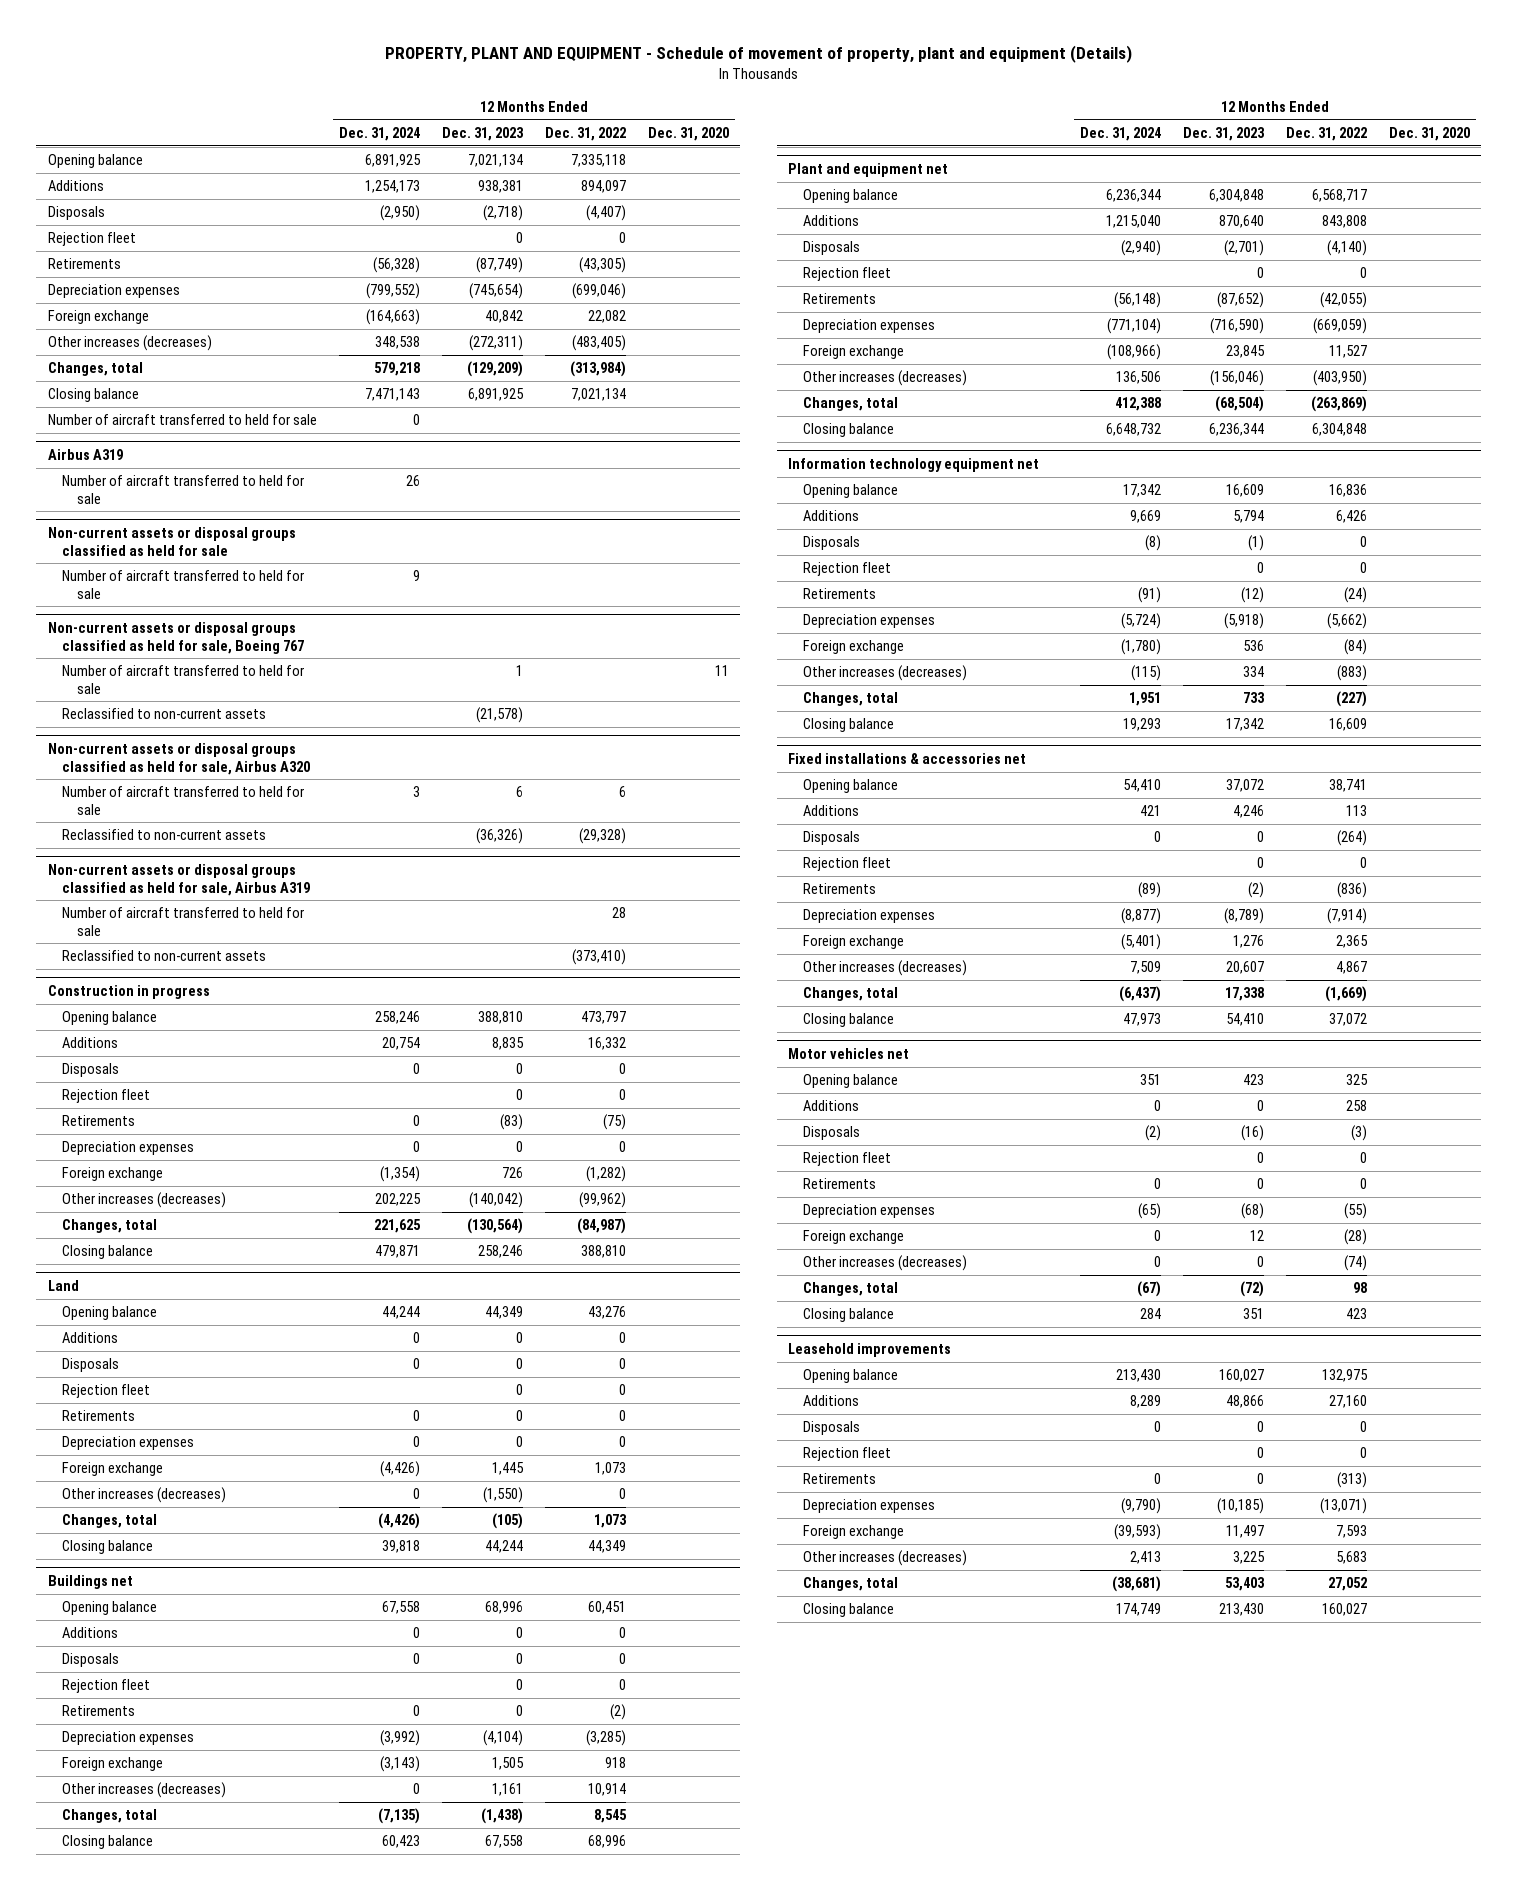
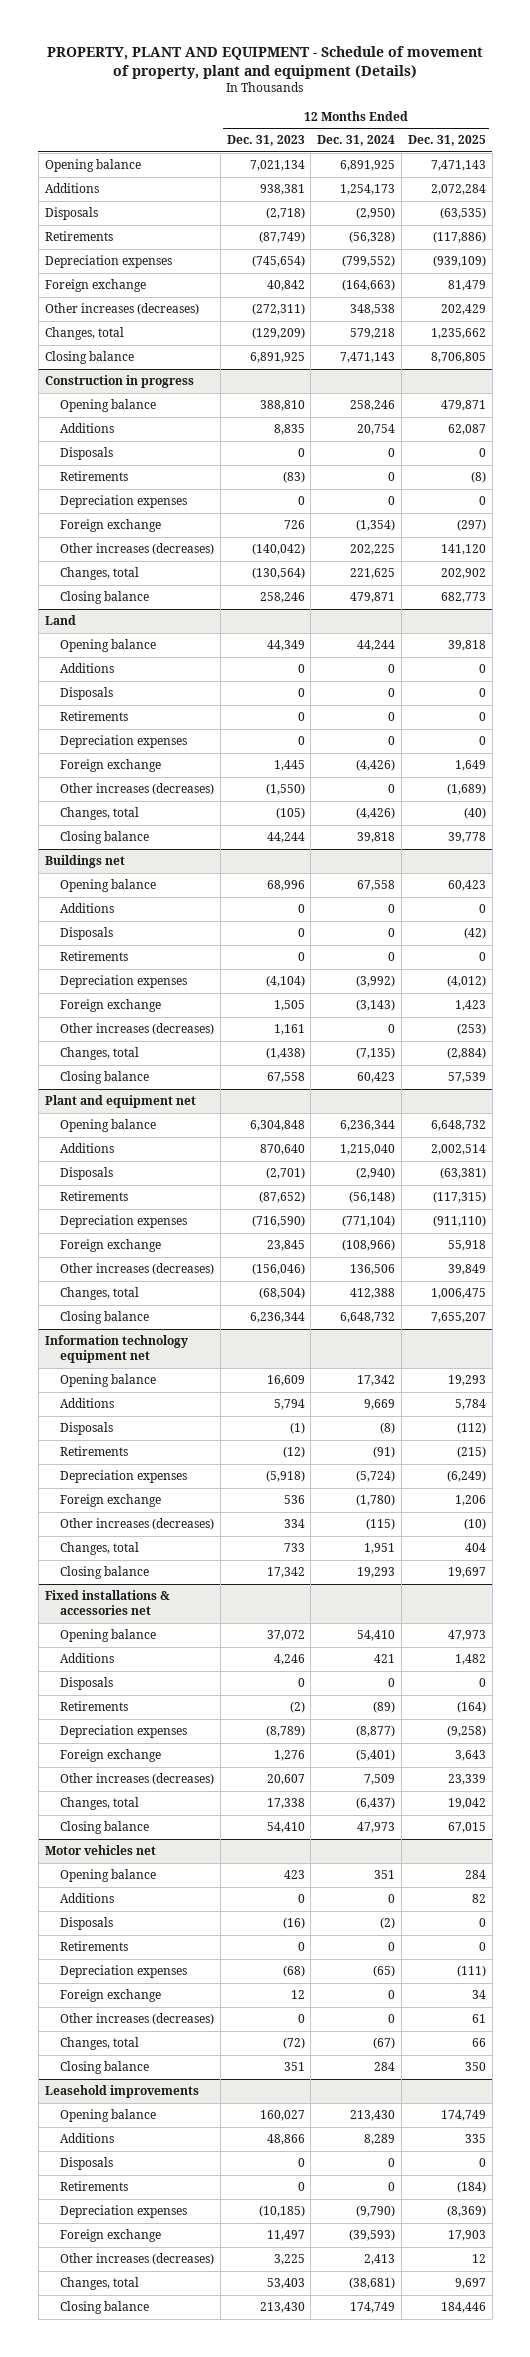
[545,126,627,141] Dec. 31, 2022 -> none
[648,126,730,141] Dec. 31, 2020 -> none
none -> [407,135,486,147] Dec. 31, 2025
[47,232,136,247] Rejection fleet -> none
[47,414,317,426] Number of aircraft transferred to held for sale -> none
[47,448,123,460] Airbus A319 -> none
[62,475,305,504] Number of aircraft transferred to held for sale -> none
[47,526,296,556] Non-current assets or disposal groups classified as held for sale -> none
[62,570,305,599] Number of aircraft transferred to held for sale -> none
[47,621,305,654] Non-current assets or disposal groups classified as held for sale, Boeing 767 -> none
[62,665,305,694] Number of aircraft transferred to held for sale -> none
[62,708,267,720] Reclassified to non-current assets -> none
[47,742,311,775] Non-current assets or disposal groups classified as held for sale, Airbus A320 -> none
[62,786,305,815] Number of aircraft transferred to held for sale -> none
[62,829,267,841] Reclassified to non-current assets -> none
[47,863,311,896] Non-current assets or disposal groups classified as held for sale, Airbus A319 -> none
[62,907,305,936] Number of aircraft transferred to held for sale -> none
[62,950,267,962] Reclassified to non-current assets -> none
[62,1089,151,1104] Rejection fleet -> none
[62,1384,151,1399] Rejection fleet -> none
[62,1679,151,1694] Rejection fleet -> none
[803,267,892,282] Rejection fleet -> none
[803,562,892,577] Rejection fleet -> none
[803,857,892,872] Rejection fleet -> none
[803,1152,892,1167] Rejection fleet -> none
[803,1447,892,1462] Rejection fleet -> none

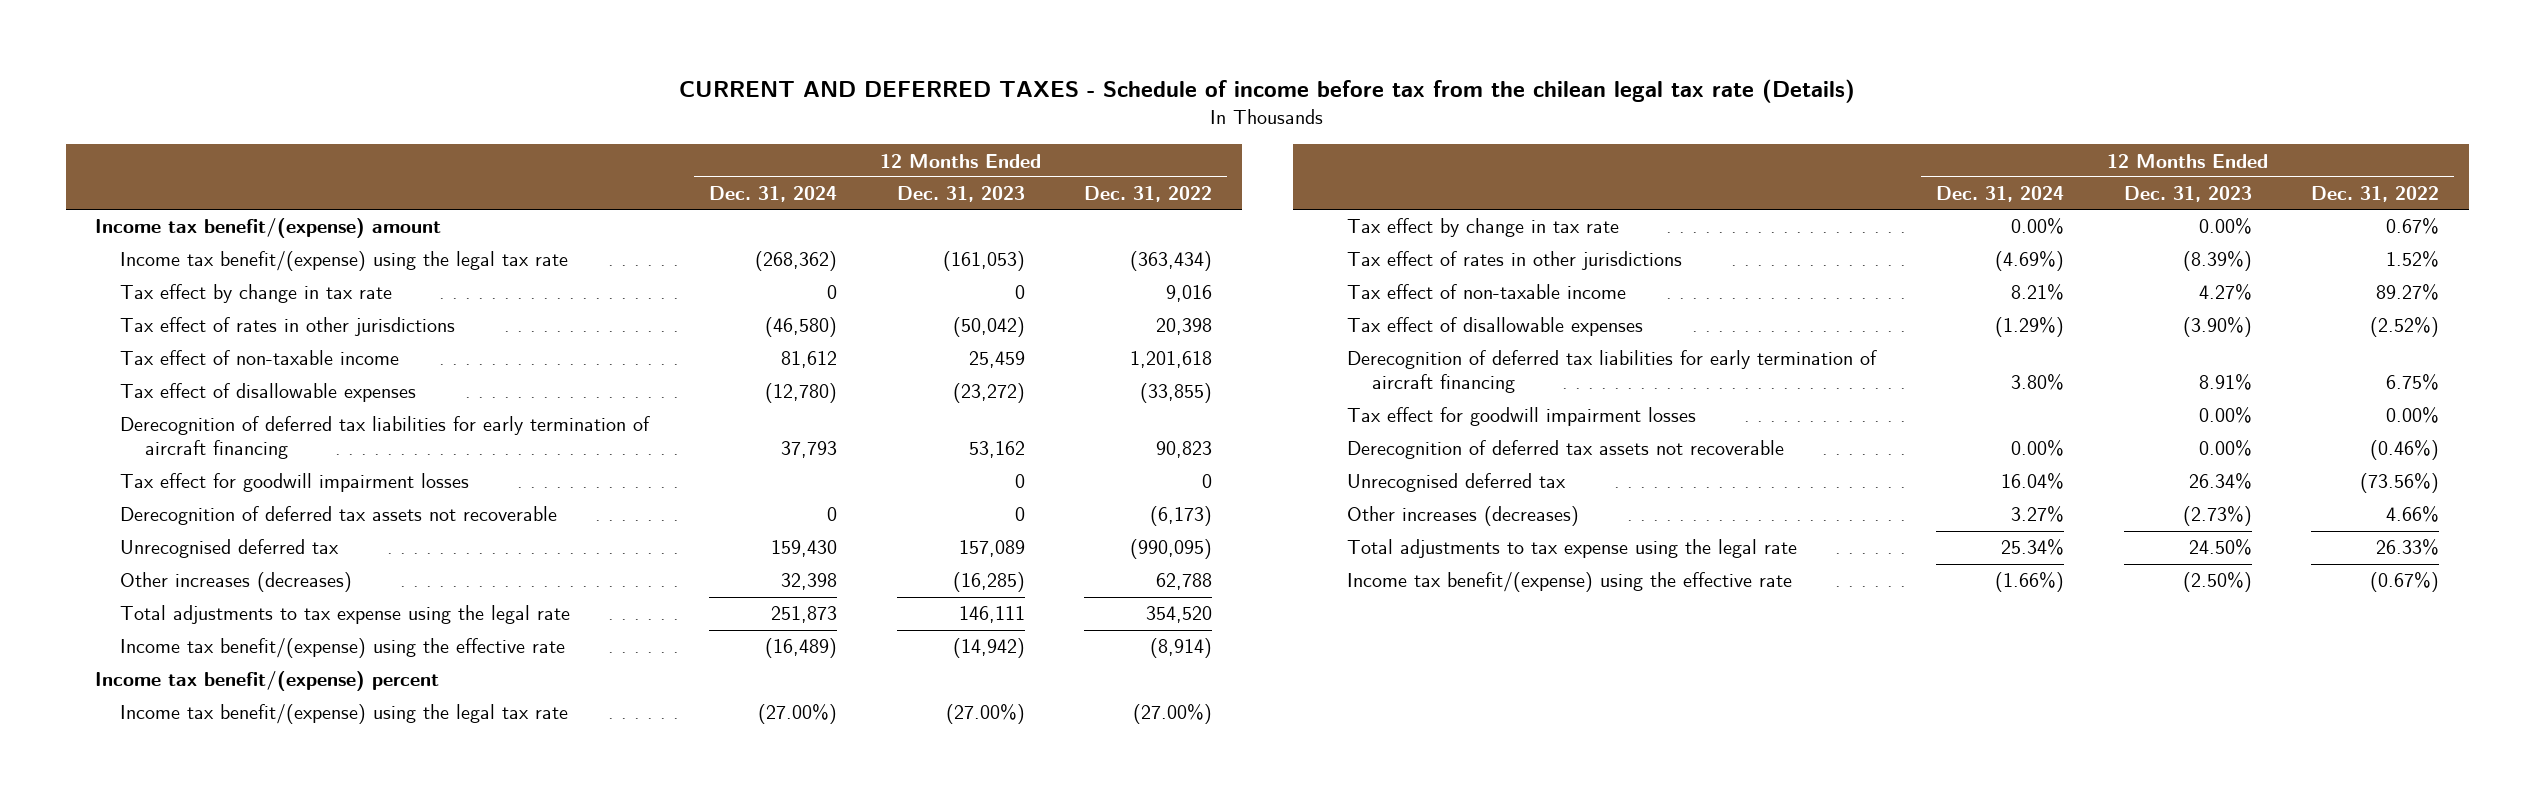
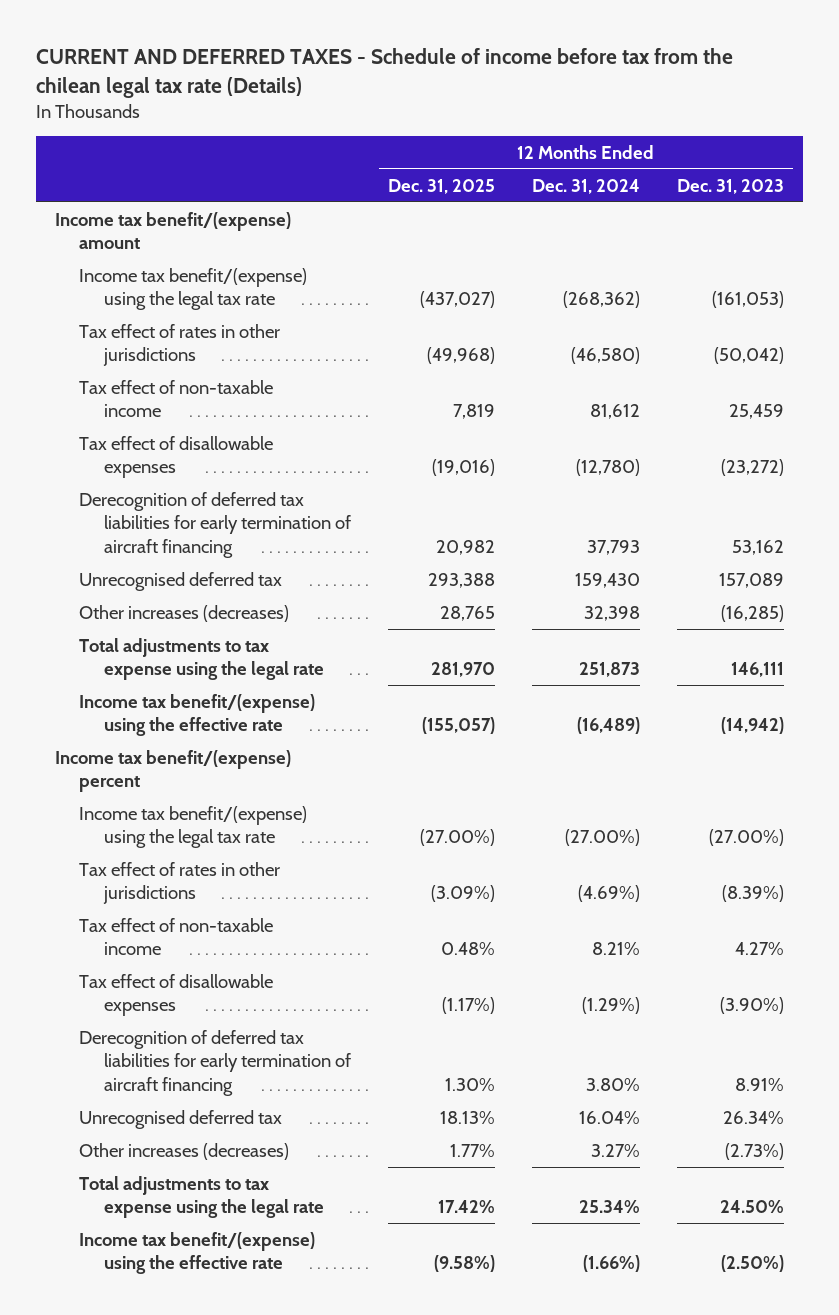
[1084,186,1213,203] Dec. 31, 2022 -> none
none -> [387,178,495,194] Dec. 31, 2025
[120,284,393,304] Tax effect by change in tax rate -> none
[120,473,470,493] Tax effect for goodwill impairment losses -> none
[120,506,558,526] Derecognition of deferred tax assets not recoverable -> none
[1347,218,1620,238] Tax effect by change in tax rate -> none
[1347,407,1697,427] Tax effect for goodwill impairment losses -> none
[1347,440,1785,460] Derecognition of deferred tax assets not recoverable -> none

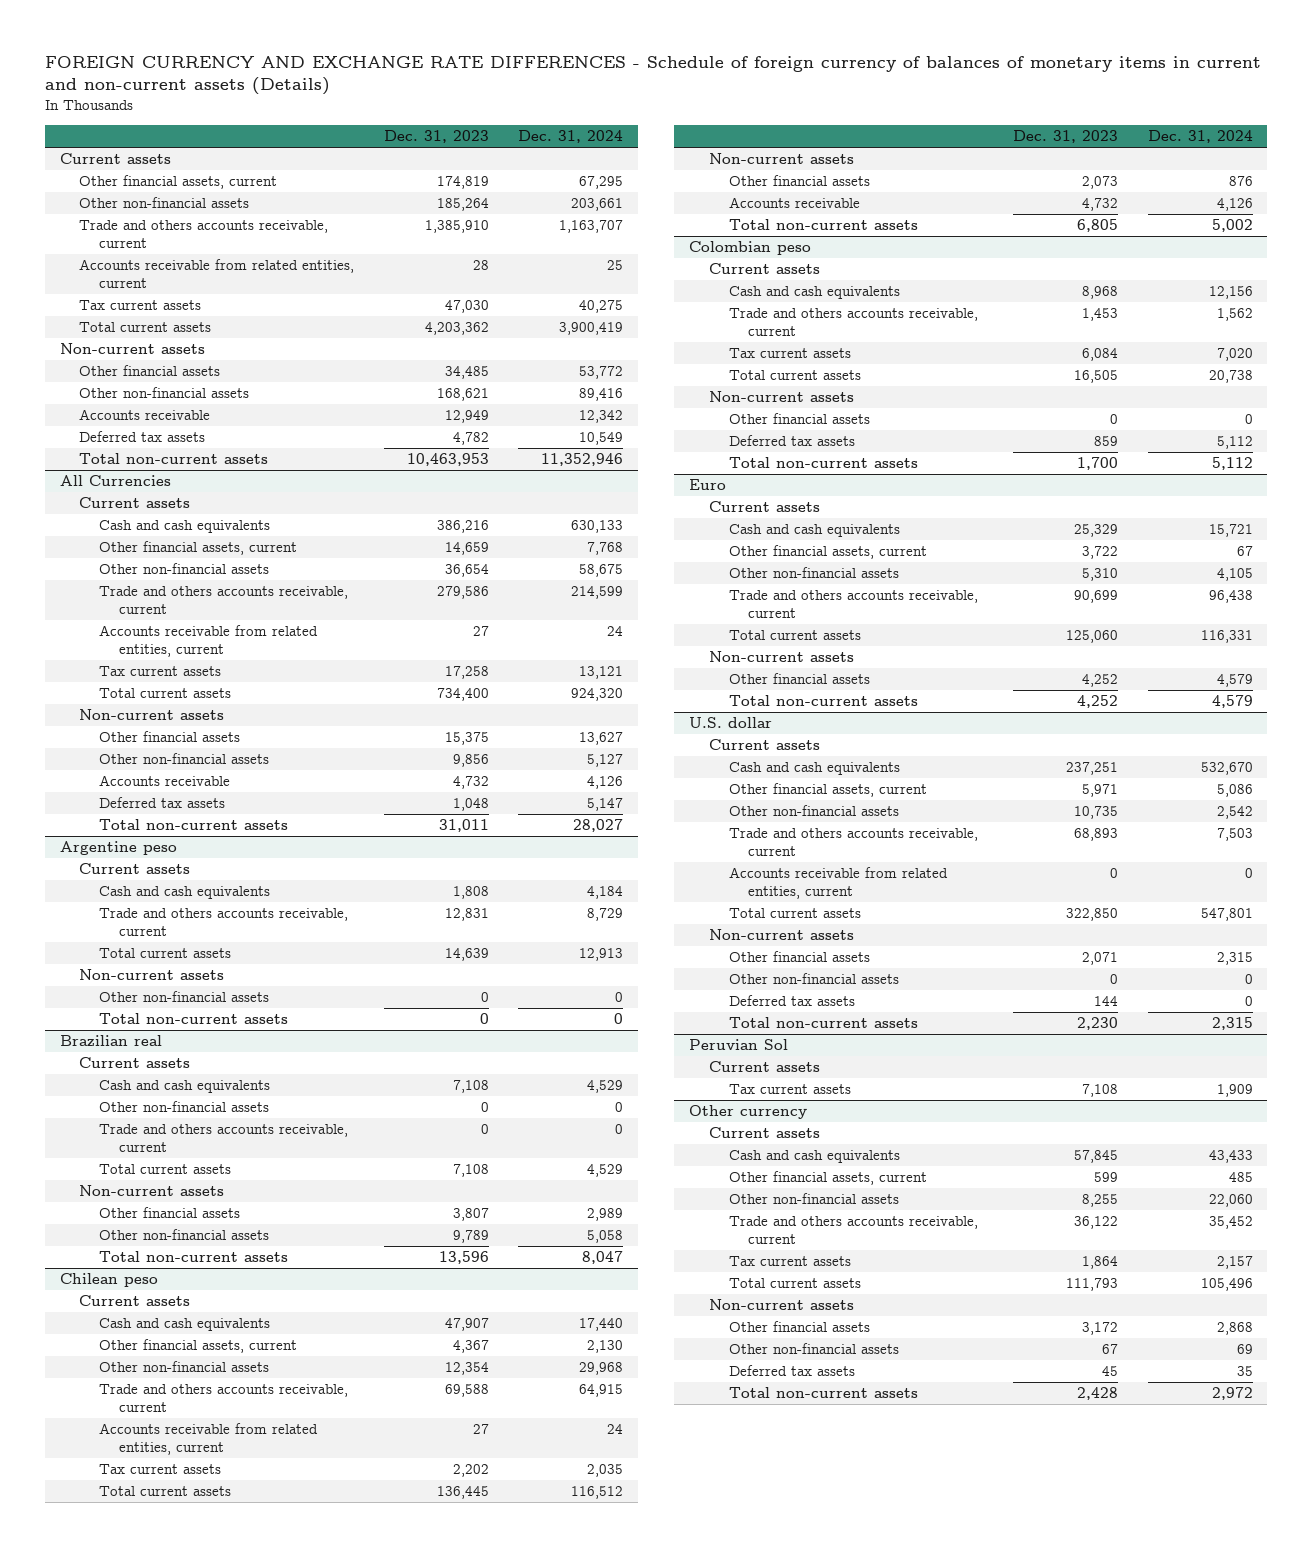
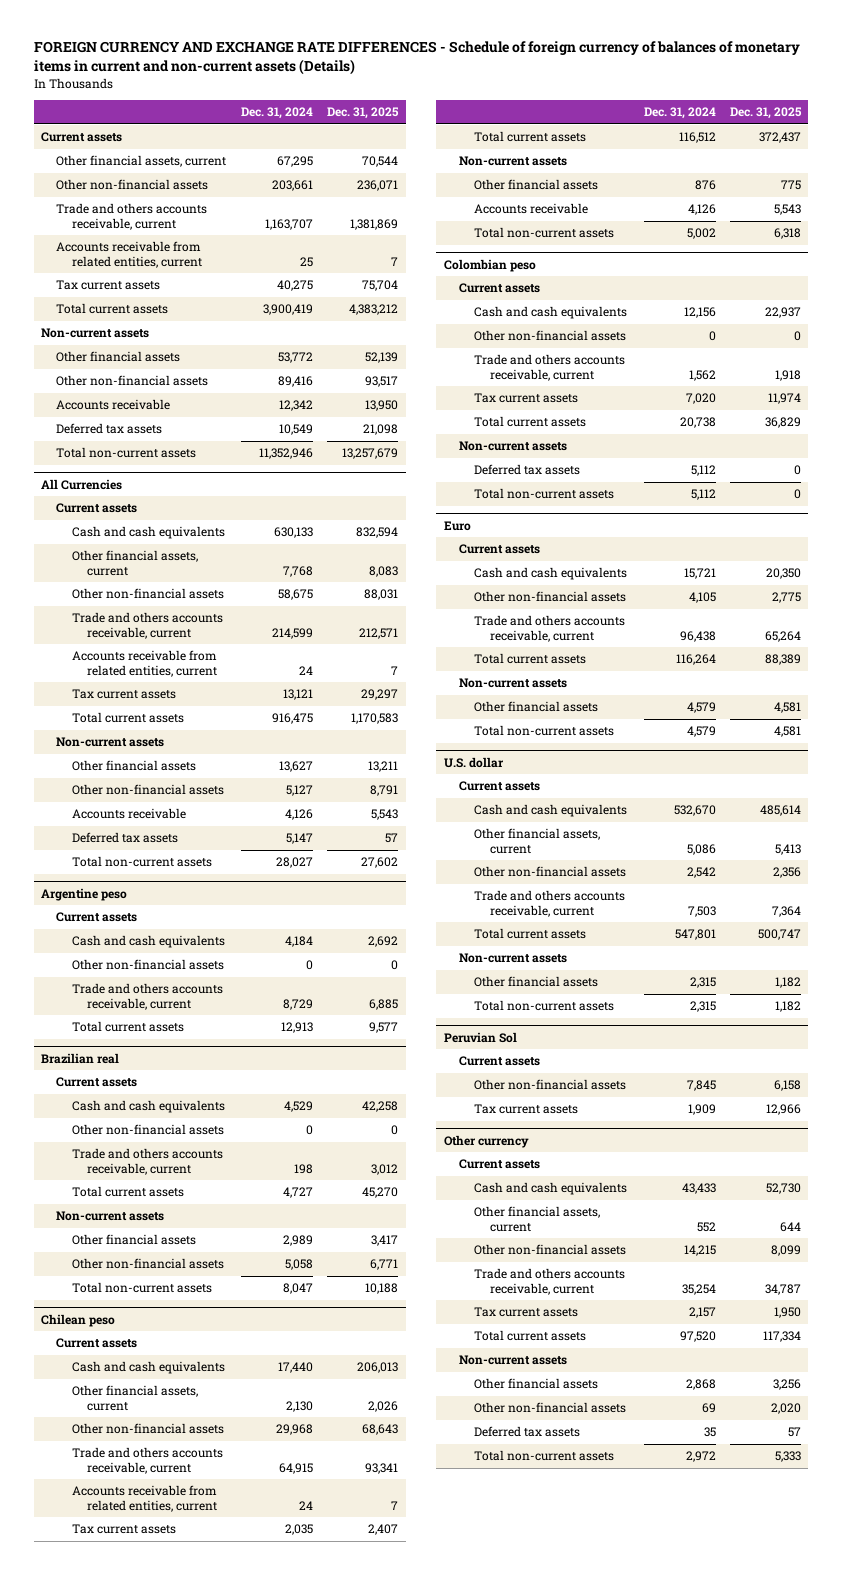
[383,129,489,143] Dec. 31, 2023 -> none
none -> [327,107,400,120] Dec. 31, 2025
[571,688,624,702] 924,320 -> [271,713,313,725] 916,475
[99,991,270,1003] Other non-financial assets -> [71,959,224,971] Other non-financial assets
[79,969,225,981] Non-current assets -> none
[99,1013,289,1025] Total non-current assets -> none
[615,1124,624,1135] 0 -> [293,1163,313,1174] 198
[587,1164,624,1178] 4,529 -> [282,1187,313,1199] 4,727
none -> [474,330,627,342] Other non-financial assets
[728,413,870,425] Other financial assets -> none
[728,545,927,560] Other financial assets, current -> none
[1200,630,1253,644] 116,331 -> [675,654,716,666] 116,264
[728,867,948,899] Accounts receivable from related entities, current -> none
[728,973,899,985] Other non-financial assets -> none
[728,995,855,1007] Deferred tax assets -> none
none -> [474,1079,627,1091] Other non-financial assets
[1228,1172,1253,1183] 485 -> [696,1221,716,1232] 552
[1208,1194,1253,1208] 22,060 -> [683,1245,716,1257] 14,215
[1208,1216,1253,1230] 35,452 -> [681,1283,716,1295] 35,254
[1200,1278,1253,1292] 105,496 -> [679,1331,716,1343] 97,520

